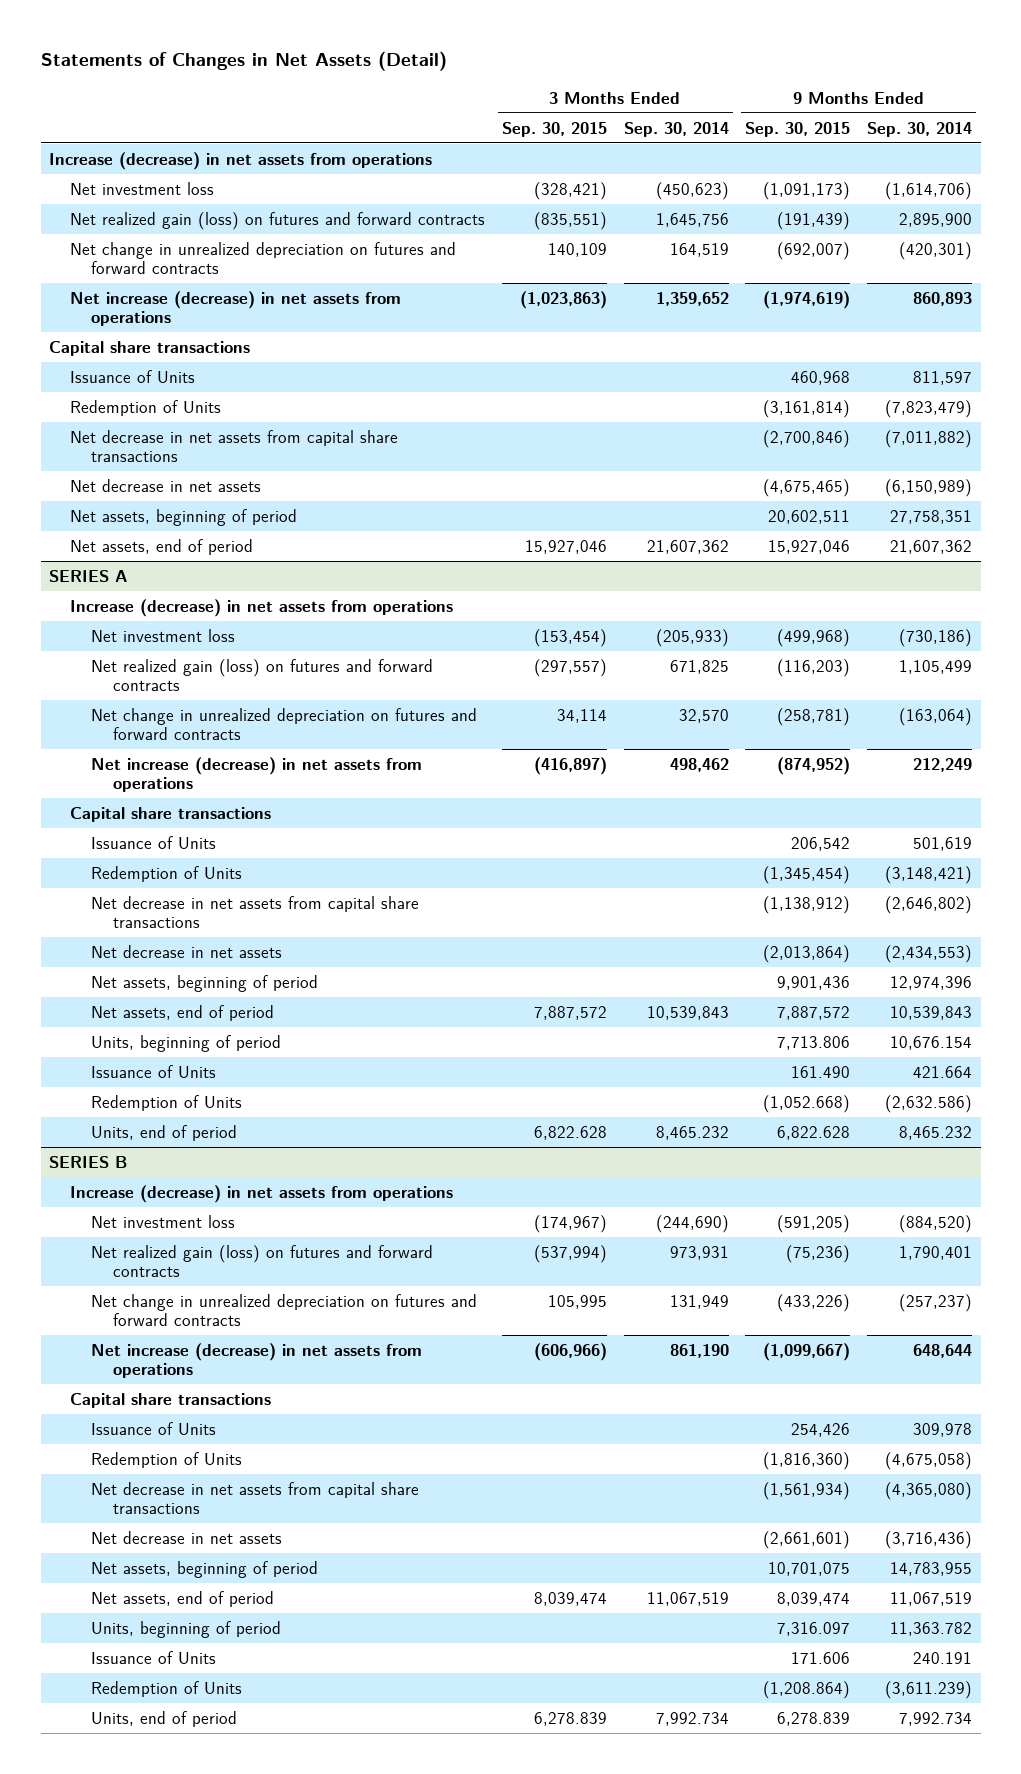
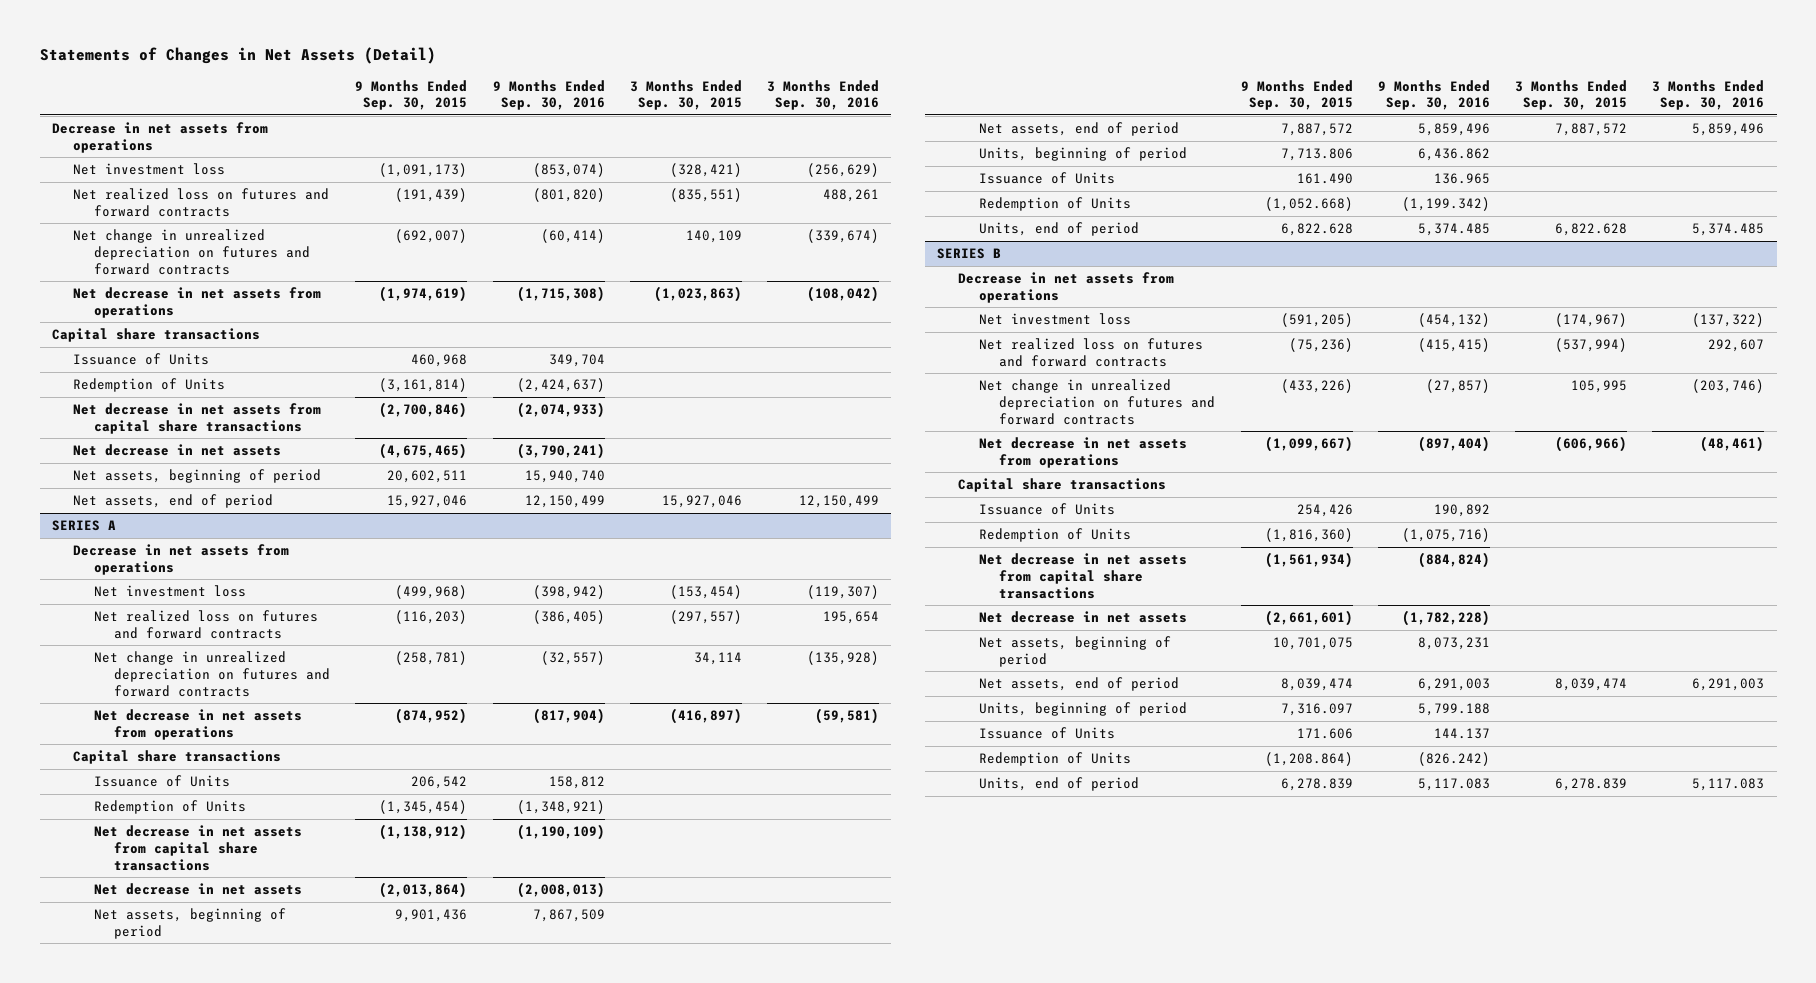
[623,121,729,137] Sep. 30, 2014 -> none
[867,121,973,137] Sep. 30, 2014 -> none
none -> [492,79,605,111] 9 Months Ended Sep. 30, 2016
none -> [766,79,879,111] 3 Months Ended Sep. 30, 2016
[49,151,433,170] Increase (decrease) in net assets from operations -> [52,121,269,153] Decrease in net assets from operations
[70,211,486,230] Net realized gain (loss) on futures and forward contracts -> [72,187,329,217] Net realized loss on futures and forward contracts
[70,290,402,326] Net increase (decrease) in net assets from operations -> [72,286,321,318] Net decrease in net assets from operations
[70,598,454,617] Increase (decrease) in net assets from operations -> [72,543,289,575] Decrease in net assets from operations
[91,658,434,691] Net realized gain (loss) on futures and forward contracts -> [93,609,318,639] Net realized loss on futures and forward contracts
[91,756,423,792] Net increase (decrease) in net assets from operations -> [93,708,302,740] Net decrease in net assets from operations
[70,1184,454,1203] Increase (decrease) in net assets from operations -> [957,271,1174,303] Decrease in net assets from operations
[91,1244,434,1277] Net realized gain (loss) on futures and forward contracts -> [978,337,1203,367] Net realized loss on futures and forward contracts
[91,1342,423,1378] Net increase (decrease) in net assets from operations -> [978,436,1187,468] Net decrease in net assets from operations

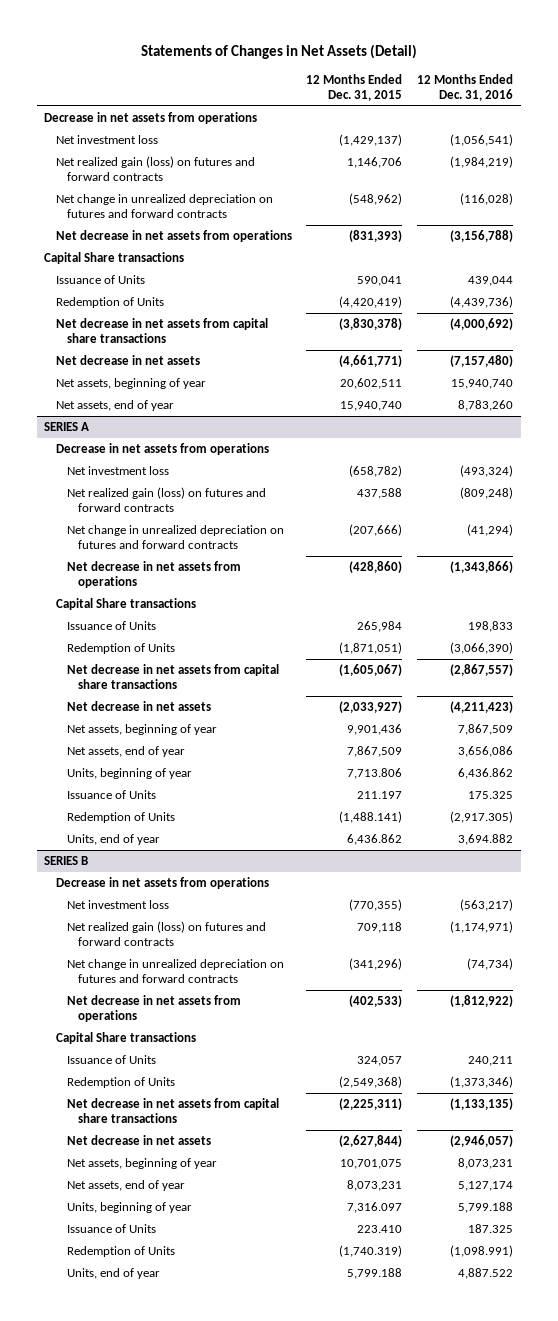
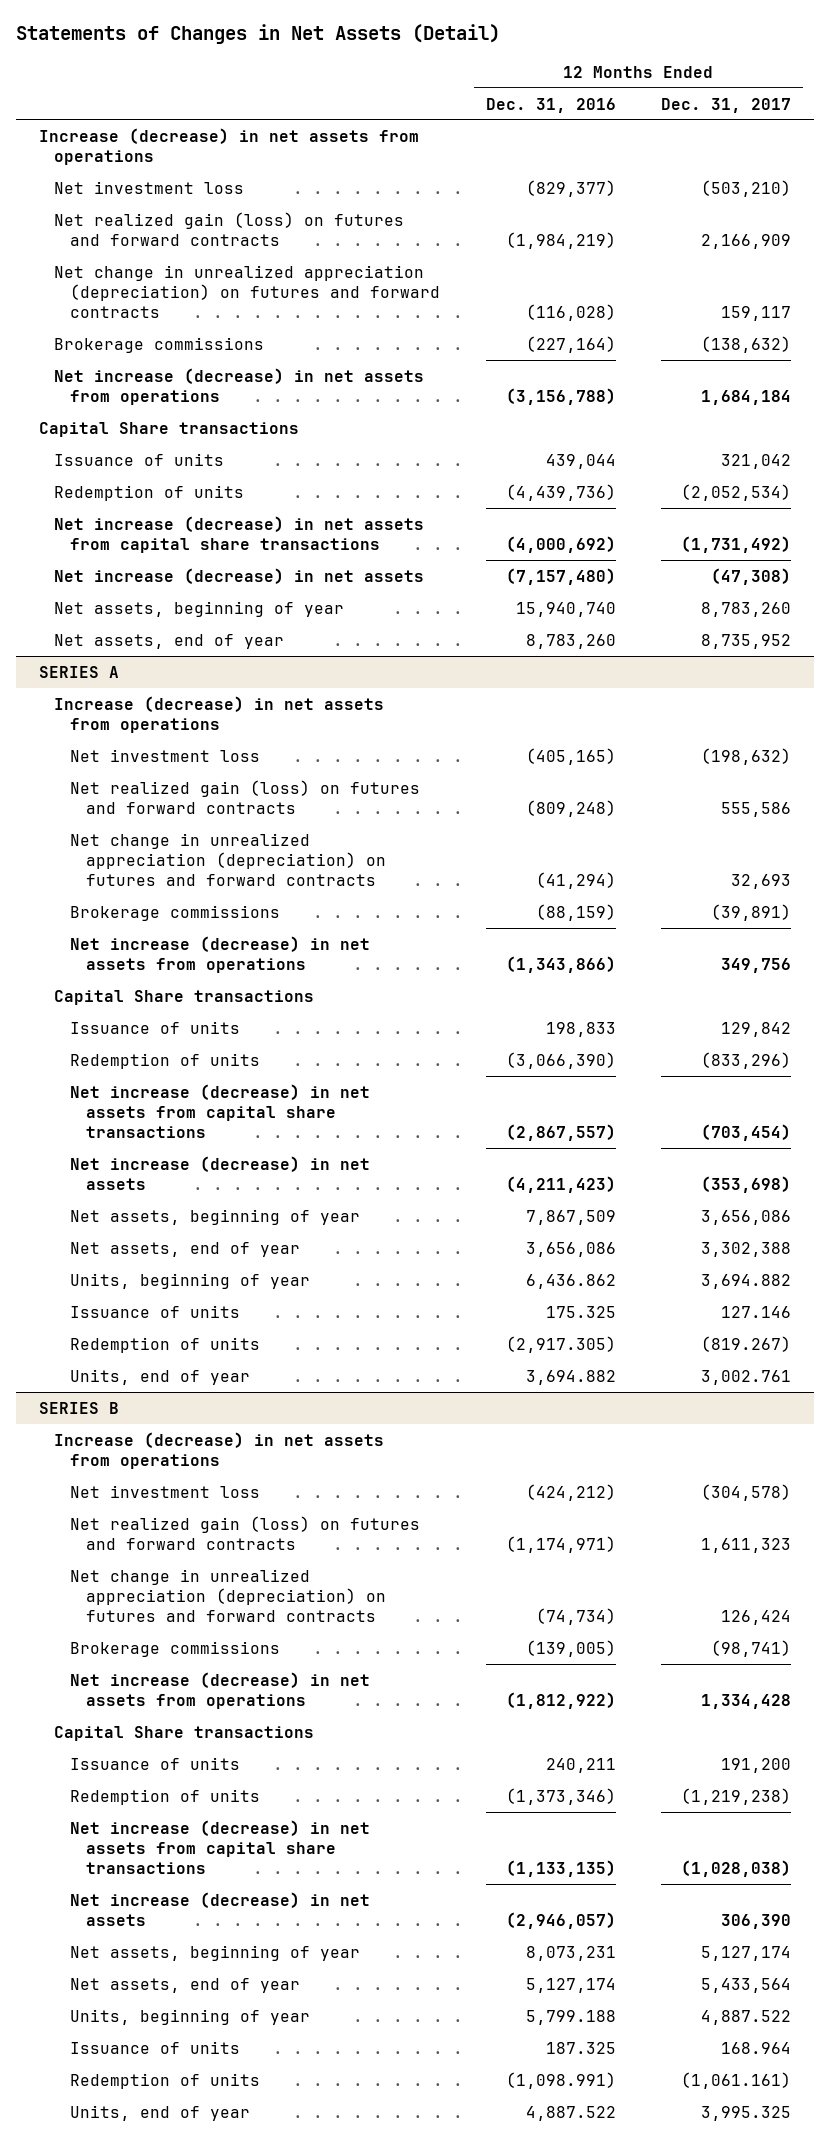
[306,74,403,102] 12 Months Ended Dec. 31, 2015 -> none
none -> [661,97,792,113] Dec. 31, 2017
[44,111,258,124] Decrease in net assets from operations -> [38,127,419,165] Increase (decrease) in net assets from operations
[450,133,514,146] (1,056,541) -> [525,179,616,197] (829,377)
[55,193,273,219] Net change in unrealized depreciation on futures and forward contracts -> [54,264,440,318] Net change in unrealized appreciation (depreciation) on futures and forward contracts
none -> [54,336,265,353] Brokerage commissions
[55,229,292,242] Net decrease in net assets from operations -> [54,367,425,405] Net increase (decrease) in net assets from operations
[55,274,145,284] Issuance of Units -> [54,452,225,466] Issuance of units
[55,296,164,308] Redemption of Units -> [54,484,245,501] Redemption of units
[55,317,268,344] Net decrease in net assets from capital share transactions -> [54,515,425,553] Net increase (decrease) in net assets from capital share transactions
[55,354,200,365] Net decrease in net assets -> [54,567,425,584] Net increase (decrease) in net assets
[55,442,269,455] Decrease in net assets from operations -> [54,695,385,733] Increase (decrease) in net assets from operations
[460,464,514,477] (493,324) -> [525,747,616,765] (405,165)
[66,524,284,550] Net change in unrealized depreciation on futures and forward contracts -> [69,832,386,886] Net change in unrealized appreciation (depreciation) on futures and forward contracts
none -> [69,904,280,921] Brokerage commissions
[66,560,241,589] Net decrease in net assets from operations -> [69,935,370,973] Net increase (decrease) in net assets from operations
[66,620,156,630] Issuance of Units -> [69,1020,240,1034] Issuance of units
[66,642,175,654] Redemption of Units -> [69,1052,260,1069] Redemption of units
[66,663,279,690] Net decrease in net assets from capital share transactions -> [69,1083,370,1138] Net increase (decrease) in net assets from capital share transactions
[66,700,211,711] Net decrease in net assets -> [69,1155,370,1190] Net increase (decrease) in net assets
[66,789,156,799] Issuance of Units -> [69,1304,240,1318] Issuance of units
[66,811,175,823] Redemption of Units -> [69,1336,260,1353] Redemption of units
[55,876,269,889] Decrease in net assets from operations -> [54,1431,385,1469] Increase (decrease) in net assets from operations
[460,898,514,911] (563,217) -> [525,1483,616,1501] (424,212)
[66,958,284,984] Net change in unrealized depreciation on futures and forward contracts -> [69,1568,386,1622] Net change in unrealized appreciation (depreciation) on futures and forward contracts
none -> [69,1640,280,1657] Brokerage commissions
[66,994,241,1023] Net decrease in net assets from operations -> [69,1671,370,1709] Net increase (decrease) in net assets from operations
[66,1054,156,1064] Issuance of Units -> [69,1756,240,1770] Issuance of units
[66,1076,175,1088] Redemption of Units -> [69,1788,260,1805] Redemption of units
[66,1097,279,1124] Net decrease in net assets from capital share transactions -> [69,1819,370,1874] Net increase (decrease) in net assets from capital share transactions
[66,1134,211,1145] Net decrease in net assets -> [69,1891,370,1926] Net increase (decrease) in net assets
[66,1223,156,1233] Issuance of Units -> [69,2040,240,2054] Issuance of units
[66,1245,175,1257] Redemption of Units -> [69,2072,260,2089] Redemption of units

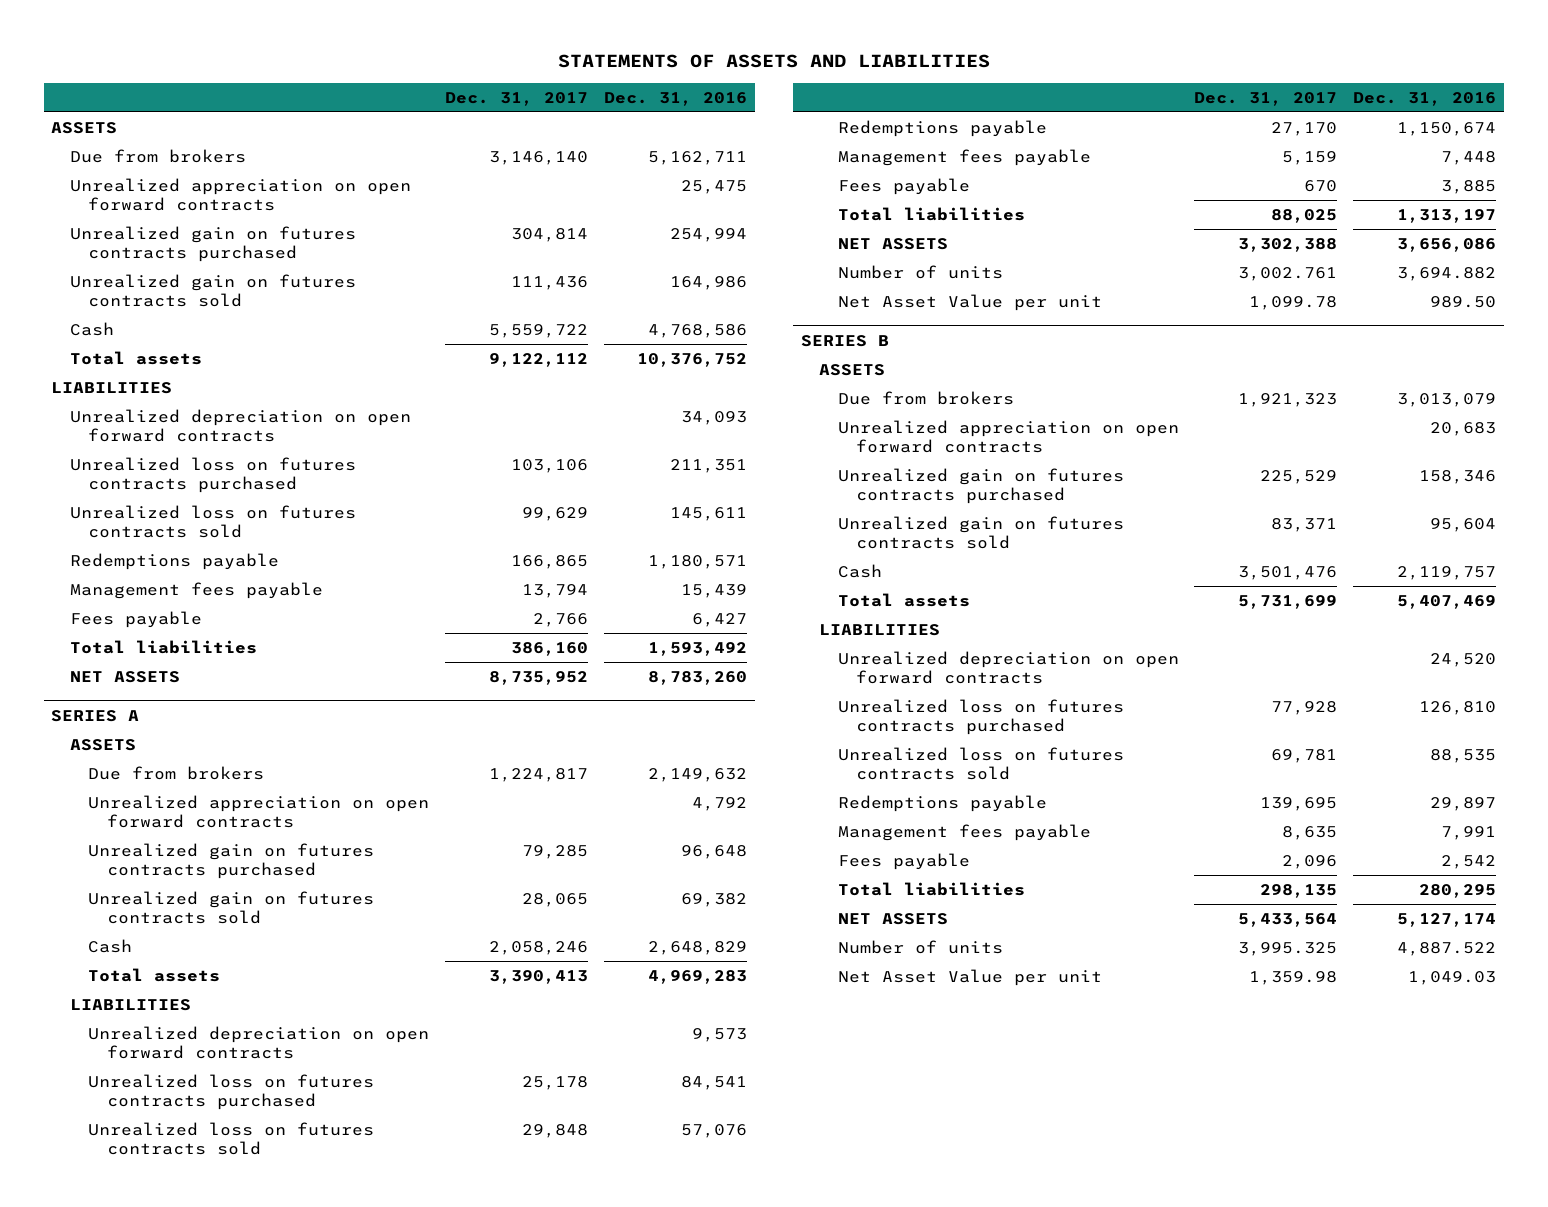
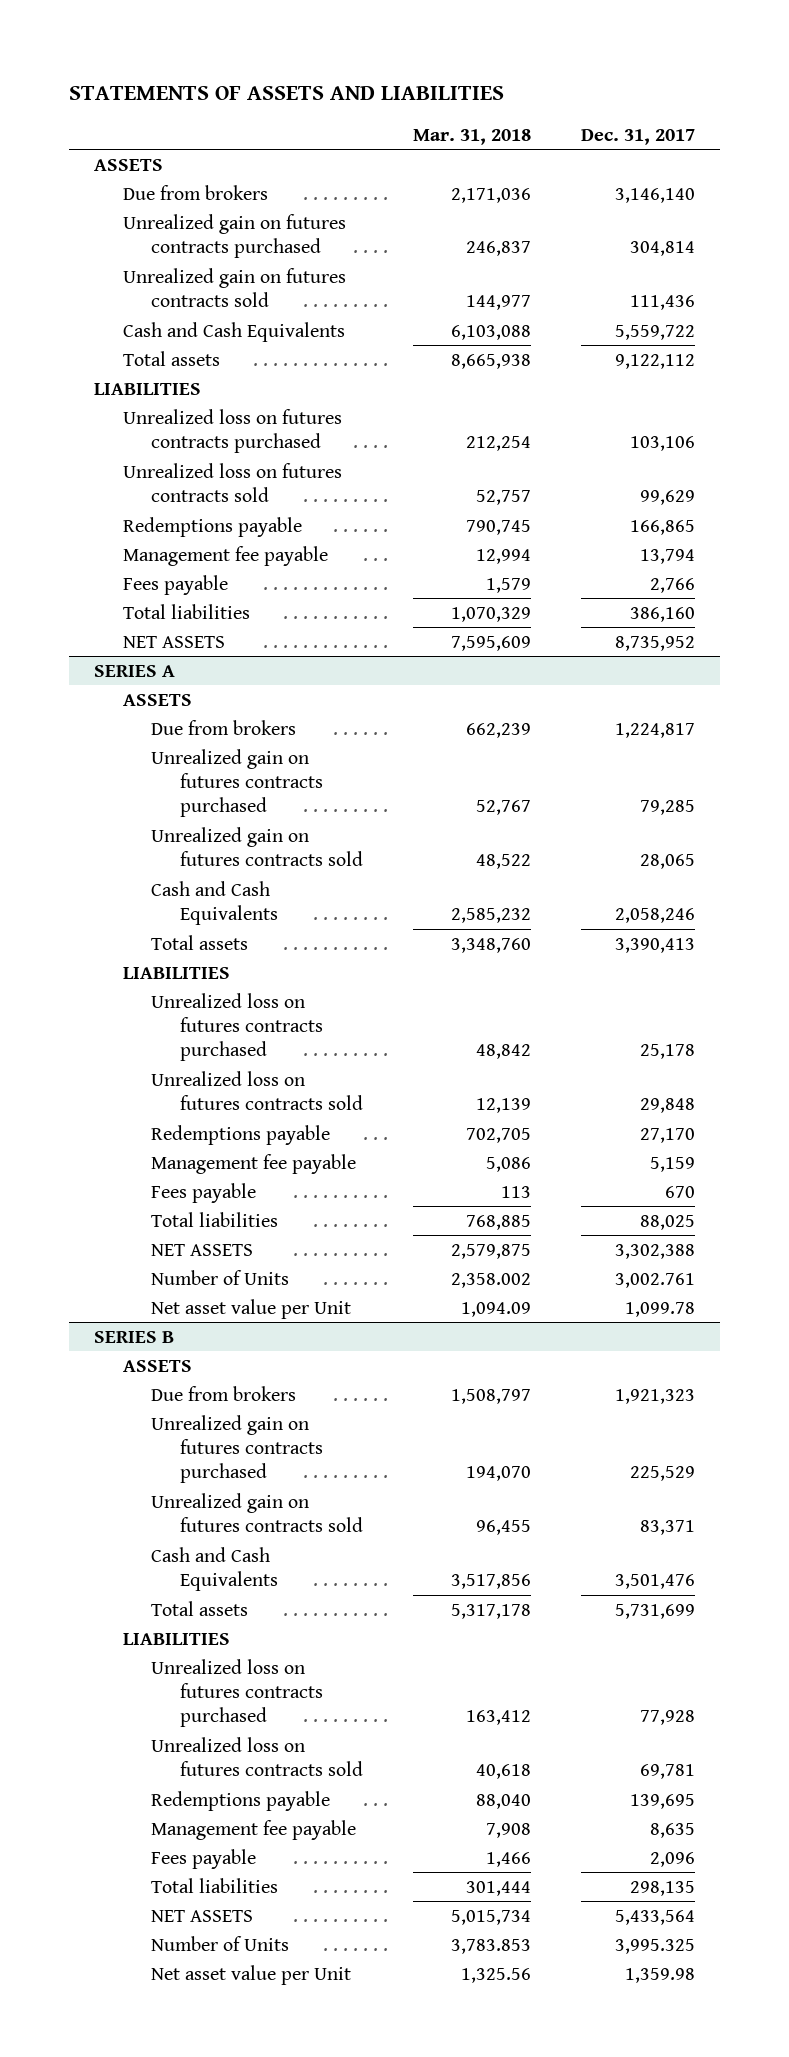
[603,91,747,106] Dec. 31, 2016 -> none
none -> [413,128,532,145] Mar. 31, 2018
[69,177,411,212] Unrealized appreciation on open forward contracts -> none
[69,321,114,336] Cash -> [122,321,345,342] Cash and Cash Equivalents
[69,408,411,443] Unrealized depreciation on open forward contracts -> none
[69,581,323,599] Management fees payable -> [122,545,328,566] Management fee payable
[88,794,430,829] Unrealized appreciation on open forward contracts -> none
[88,938,133,953] Cash -> [151,880,279,926] Cash and Cash Equivalents
[88,1025,430,1060] Unrealized depreciation on open forward contracts -> none
[837,148,1091,166] Management fees payable -> [151,1153,357,1174] Management fee payable
[837,264,1003,279] Number of units -> [151,1269,290,1285] Number of Units
[837,293,1102,311] Net Asset Value per unit -> [151,1298,352,1319] Net asset value per Unit
[837,419,1179,454] Unrealized appreciation on open forward contracts -> none
[837,563,882,578] Cash -> [151,1546,279,1592] Cash and Cash Equivalents
[837,650,1179,685] Unrealized depreciation on open forward contracts -> none
[837,823,1091,841] Management fees payable -> [151,1819,357,1840] Management fee payable
[837,939,1003,954] Number of units -> [151,1935,290,1951] Number of Units
[837,968,1102,986] Net Asset Value per unit -> [151,1964,352,1985] Net asset value per Unit

